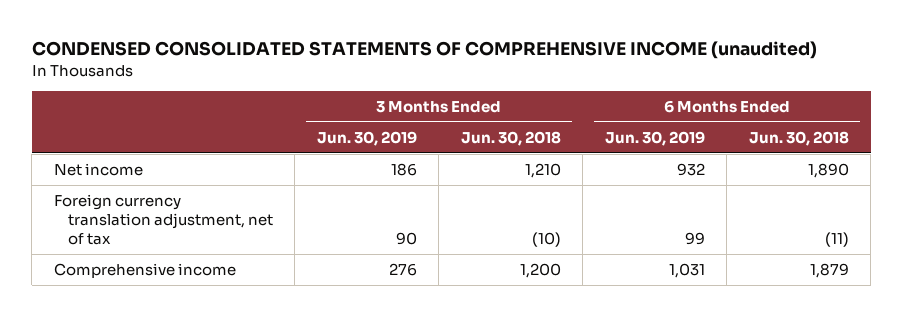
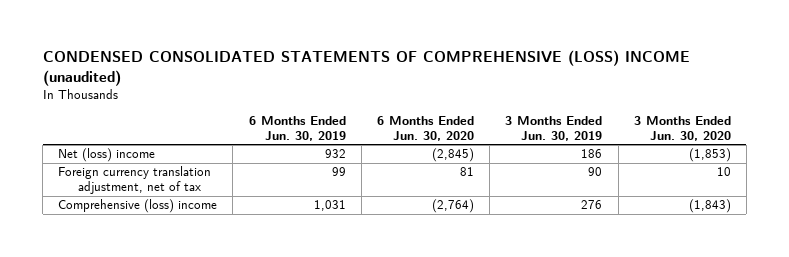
[31,41,817,60] CONDENSED CONSOLIDATED STATEMENTS OF COMPREHENSIVE INCOME (unaudited) -> [42,50,690,86] CONDENSED CONSOLIDATED STATEMENTS OF COMPREHENSIVE (LOSS) INCOME (unaudited)
[460,130,561,146] Jun. 30, 2018 -> none
[748,130,849,146] Jun. 30, 2018 -> none
none -> [377,115,475,141] 6 Months Ended Jun. 30, 2020
none -> [633,115,731,141] 3 Months Ended Jun. 30, 2020
[53,163,143,177] Net income -> [58,148,156,163] Net (loss) income
[53,263,236,279] Comprehensive income -> [58,199,218,214] Comprehensive (loss) income

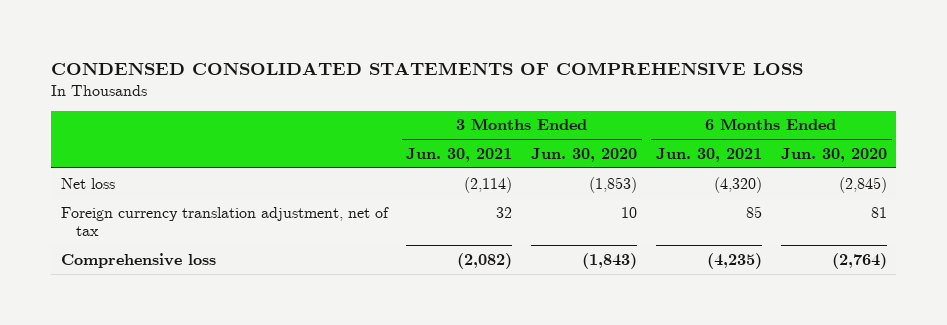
[42,50,690,86] CONDENSED CONSOLIDATED STATEMENTS OF COMPREHENSIVE (LOSS) INCOME (unaudited) -> [51,61,804,75] CONDENSED CONSOLIDATED STATEMENTS OF COMPREHENSIVE LOSS
[248,115,346,141] 6 Months Ended Jun. 30, 2019 -> none
[505,115,603,141] 3 Months Ended Jun. 30, 2019 -> none
none -> [406,147,513,162] Jun. 30, 2021
none -> [656,147,763,162] Jun. 30, 2021
[58,148,156,163] Net (loss) income -> [60,177,115,189] Net loss
[58,199,218,214] Comprehensive (loss) income -> [60,252,216,268] Comprehensive loss

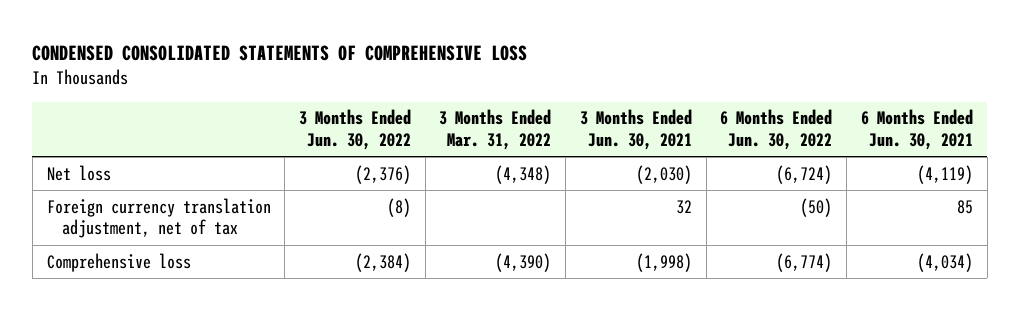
[531,147,638,162] Jun. 30, 2020 -> none
[780,147,887,162] Jun. 30, 2020 -> none
none -> [298,109,411,150] 3 Months Ended Jun. 30, 2022
none -> [439,109,552,150] 3 Months Ended Mar. 31, 2022
none -> [720,109,833,150] 6 Months Ended Jun. 30, 2022
[464,176,513,193] (2,114) -> [635,164,692,184] (2,030)
[714,176,763,193] (4,320) -> [916,164,973,184] (4,119)
[457,252,513,269] (2,082) -> [635,252,692,272] (1,998)
[707,252,763,269] (4,235) -> [916,252,973,272] (4,034)

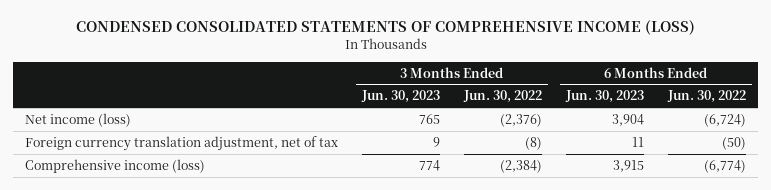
[32,44,528,61] CONDENSED CONSOLIDATED STATEMENTS OF COMPREHENSIVE LOSS -> [75,20,695,36] CONDENSED CONSOLIDATED STATEMENTS OF COMPREHENSIVE INCOME (LOSS)
[439,109,552,150] 3 Months Ended Mar. 31, 2022 -> none
[579,109,692,150] 3 Months Ended Jun. 30, 2021 -> none
[860,109,973,150] 6 Months Ended Jun. 30, 2021 -> none
none -> [360,90,440,104] Jun. 30, 2023
none -> [565,90,645,104] Jun. 30, 2023
[46,164,111,181] Net loss -> [24,112,131,127] Net income (loss)
[46,252,191,272] Comprehensive loss -> [24,158,205,173] Comprehensive income (loss)

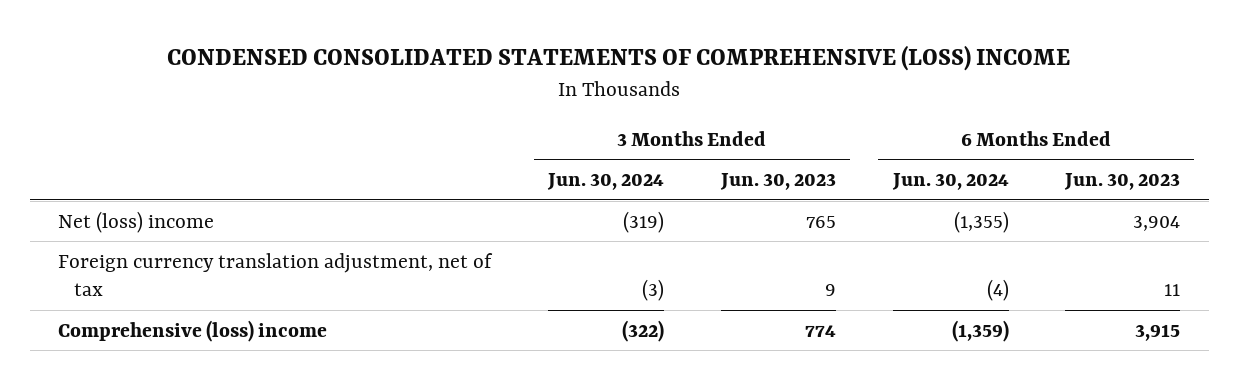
[75,20,695,36] CONDENSED CONSOLIDATED STATEMENTS OF COMPREHENSIVE INCOME (LOSS) -> [167,45,1071,72] CONDENSED CONSOLIDATED STATEMENTS OF COMPREHENSIVE (LOSS) INCOME
[463,90,543,104] Jun. 30, 2022 -> none
[667,90,747,104] Jun. 30, 2022 -> none
none -> [547,173,665,191] Jun. 30, 2024
none -> [891,173,1009,191] Jun. 30, 2024
[24,112,131,127] Net income (loss) -> [58,210,215,233] Net (loss) income
[24,158,205,173] Comprehensive income (loss) -> [58,319,328,342] Comprehensive (loss) income

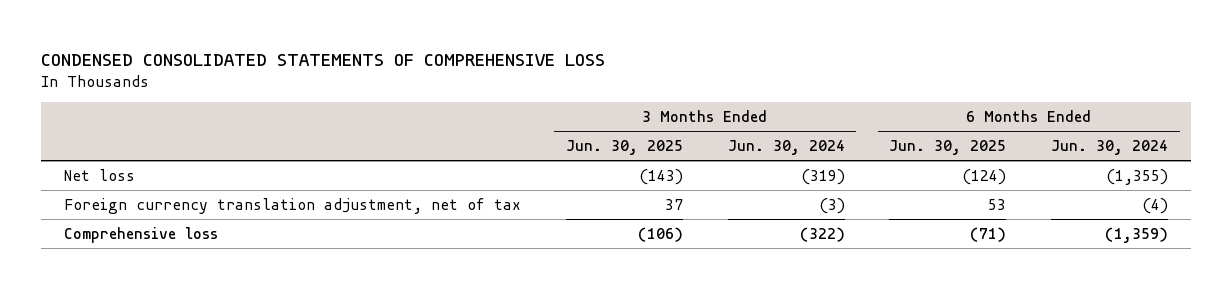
[167,45,1071,72] CONDENSED CONSOLIDATED STATEMENTS OF COMPREHENSIVE (LOSS) INCOME -> [41,53,606,66] CONDENSED CONSOLIDATED STATEMENTS OF COMPREHENSIVE LOSS
[719,173,836,191] Jun. 30, 2023 -> none
[1064,173,1181,191] Jun. 30, 2023 -> none
none -> [565,140,683,156] Jun. 30, 2025
none -> [889,140,1007,156] Jun. 30, 2025
[58,210,215,233] Net (loss) income -> [63,168,135,181] Net loss
[58,319,328,342] Comprehensive (loss) income -> [63,226,218,243] Comprehensive loss

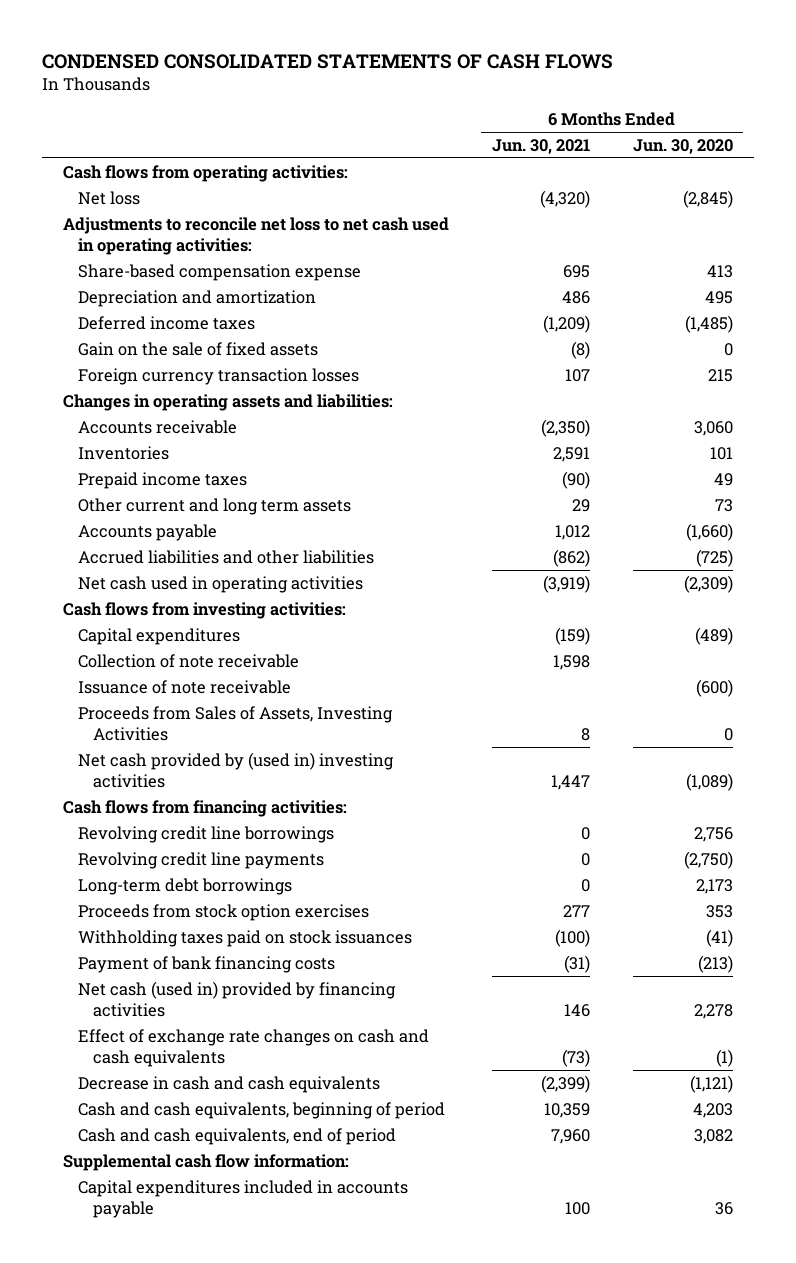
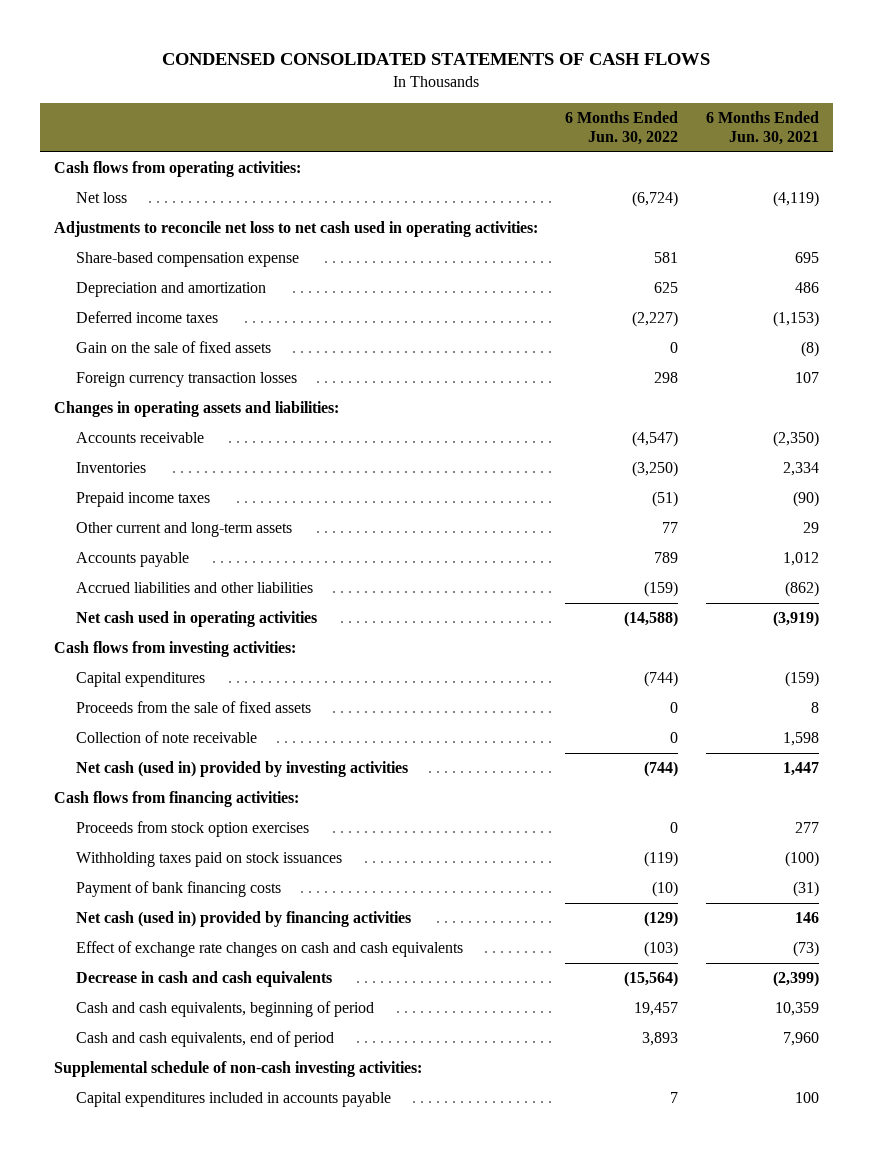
[632,139,733,155] Jun. 30, 2020 -> none
none -> [565,110,679,146] 6 Months Ended Jun. 30, 2022
[539,189,590,208] (4,320) -> [773,191,820,208] (4,119)
[542,314,590,333] (1,209) -> [773,311,820,328] (1,153)
[552,446,590,462] 2,591 -> [783,462,820,477] 2,334
[78,497,352,515] Other current and long term assets -> [76,522,293,538] Other current and long-term assets
none -> [76,701,312,714] Proceeds from the sale of fixed assets
[78,679,292,694] Issuance of note receivable -> none
[78,705,394,742] Proceeds from Sales of Assets, Investing Activities -> none
[78,751,395,789] Net cash provided by (used in) investing activities -> [76,761,409,778] Net cash (used in) provided by investing activities
[78,825,335,843] Revolving credit line borrowings -> none
[78,851,325,869] Revolving credit line payments -> none
[78,877,293,895] Long-term debt borrowings -> none
[63,1153,350,1171] Supplemental cash flow information: -> none
none -> [53,1061,422,1078] Supplemental schedule of non-cash investing activities:

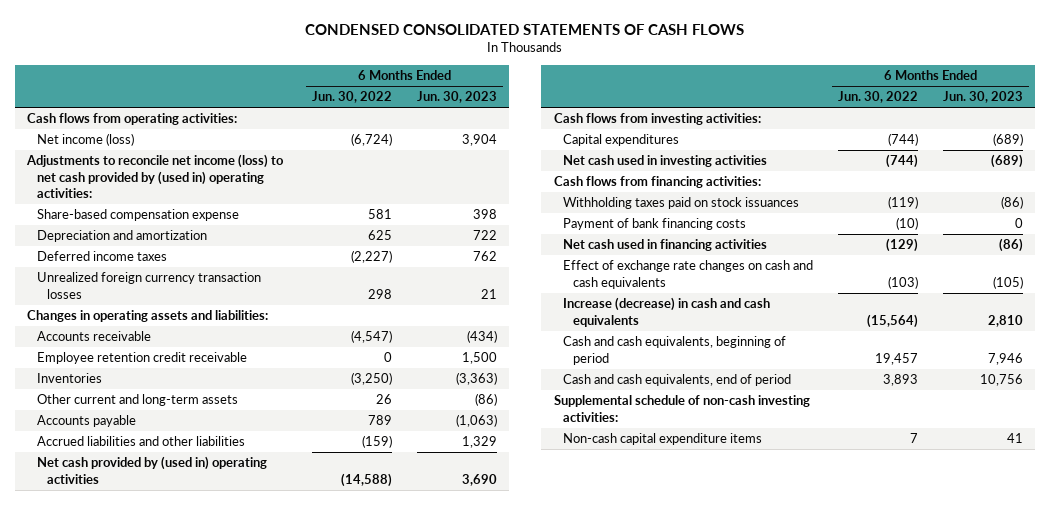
[706,110,820,146] 6 Months Ended Jun. 30, 2021 -> none
none -> [416,91,497,104] Jun. 30, 2023
[76,192,128,204] Net loss -> [37,133,135,147] Net income (loss)
[53,221,538,238] Adjustments to reconcile net loss to net cash used in operating activities: -> [26,154,285,199] Adjustments to reconcile net income (loss) to net cash provided by (used in) operating activities:
[76,341,272,354] Gain on the sale of fixed assets -> none
[76,372,298,388] Foreign currency transaction losses -> [37,272,262,299] Unrealized foreign currency transaction losses
none -> [37,352,248,365] Employee retention credit receivable
[76,492,211,508] Prepaid income taxes -> none
[662,522,679,534] 77 -> [376,394,393,405] 26
[76,611,318,628] Net cash used in operating activities -> [37,456,268,484] Net cash provided by (used in) operating activities
[76,701,312,714] Proceeds from the sale of fixed assets -> none
[76,731,258,744] Collection of note receivable -> none
[76,761,409,778] Net cash (used in) provided by investing activities -> [563,155,768,168] Net cash used in investing activities
[76,821,310,838] Proceeds from stock option exercises -> none
[76,911,412,928] Net cash (used in) provided by financing activities -> [563,239,768,252] Net cash used in financing activities
[76,971,333,988] Decrease in cash and cash equivalents -> [563,297,771,327] Increase (decrease) in cash and cash equivalents
[76,1092,392,1108] Capital expenditures included in accounts payable -> [563,433,763,446] Non-cash capital expenditure items

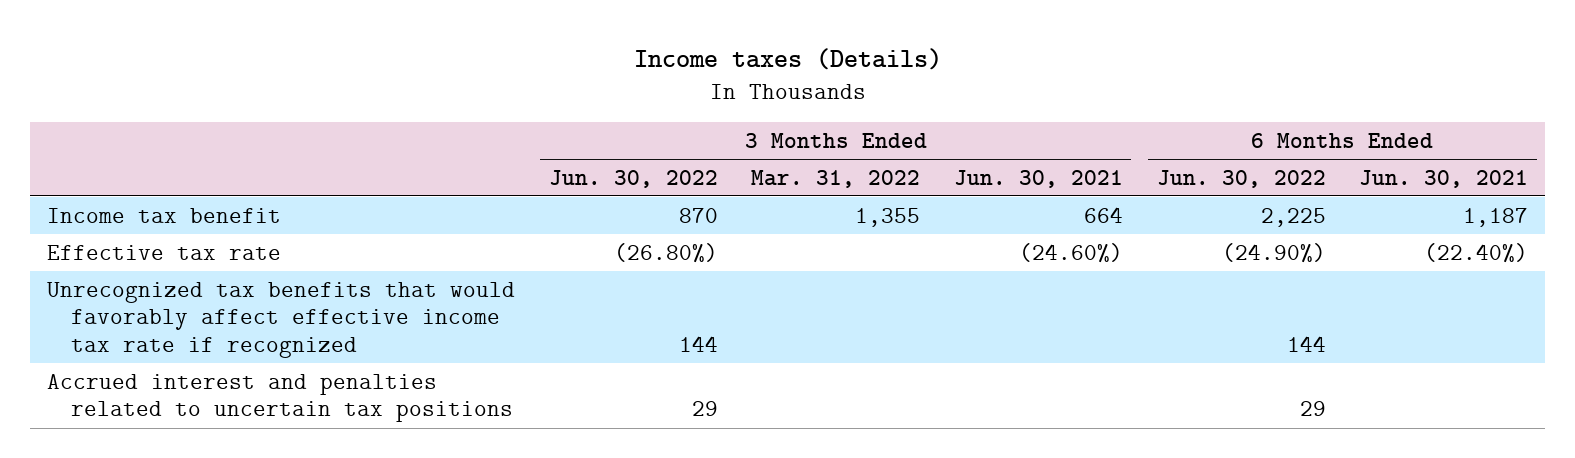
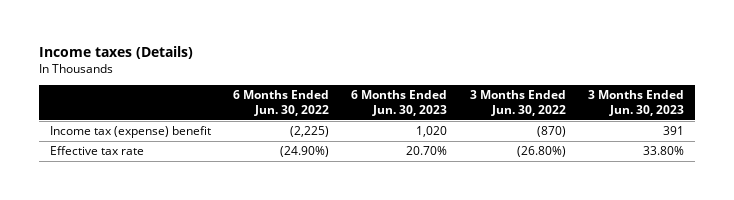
[751,169,921,188] Mar. 31, 2022 -> none
[954,169,1124,188] Jun. 30, 2021 -> none
[1359,169,1529,188] Jun. 30, 2021 -> none
none -> [351,90,448,116] 6 Months Ended Jun. 30, 2023
none -> [587,90,684,116] 3 Months Ended Jun. 30, 2023
[47,207,282,223] Income tax benefit -> [49,126,211,139] Income tax (expense) benefit
[678,207,718,223] 870 -> [536,126,566,138] (870)
[1260,207,1326,227] 2,225 -> [290,126,330,138] (2,225)
[47,281,516,359] Unrecognized tax benefits that would favorably affect effective income tax rate if recognized -> none
[47,373,513,423] Accrued interest and penalties related to uncertain tax positions -> none

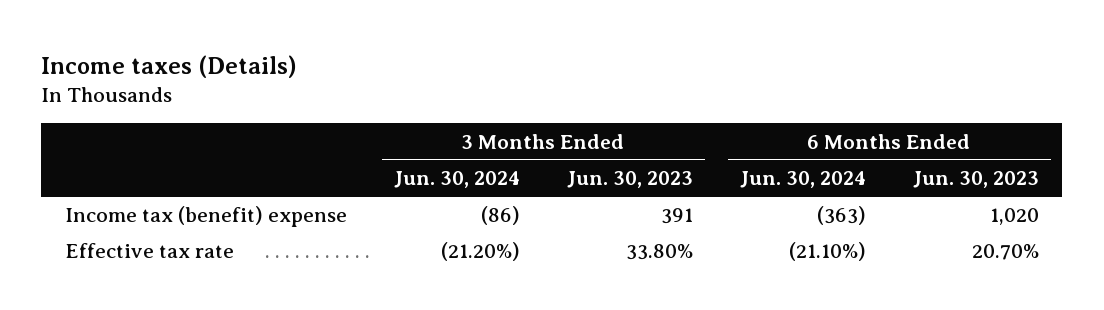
[233,90,330,116] 6 Months Ended Jun. 30, 2022 -> none
[469,90,566,116] 3 Months Ended Jun. 30, 2022 -> none
none -> [393,171,520,189] Jun. 30, 2024
none -> [739,171,866,189] Jun. 30, 2024
[49,126,211,139] Income tax (expense) benefit -> [64,206,347,228] Income tax (benefit) expense

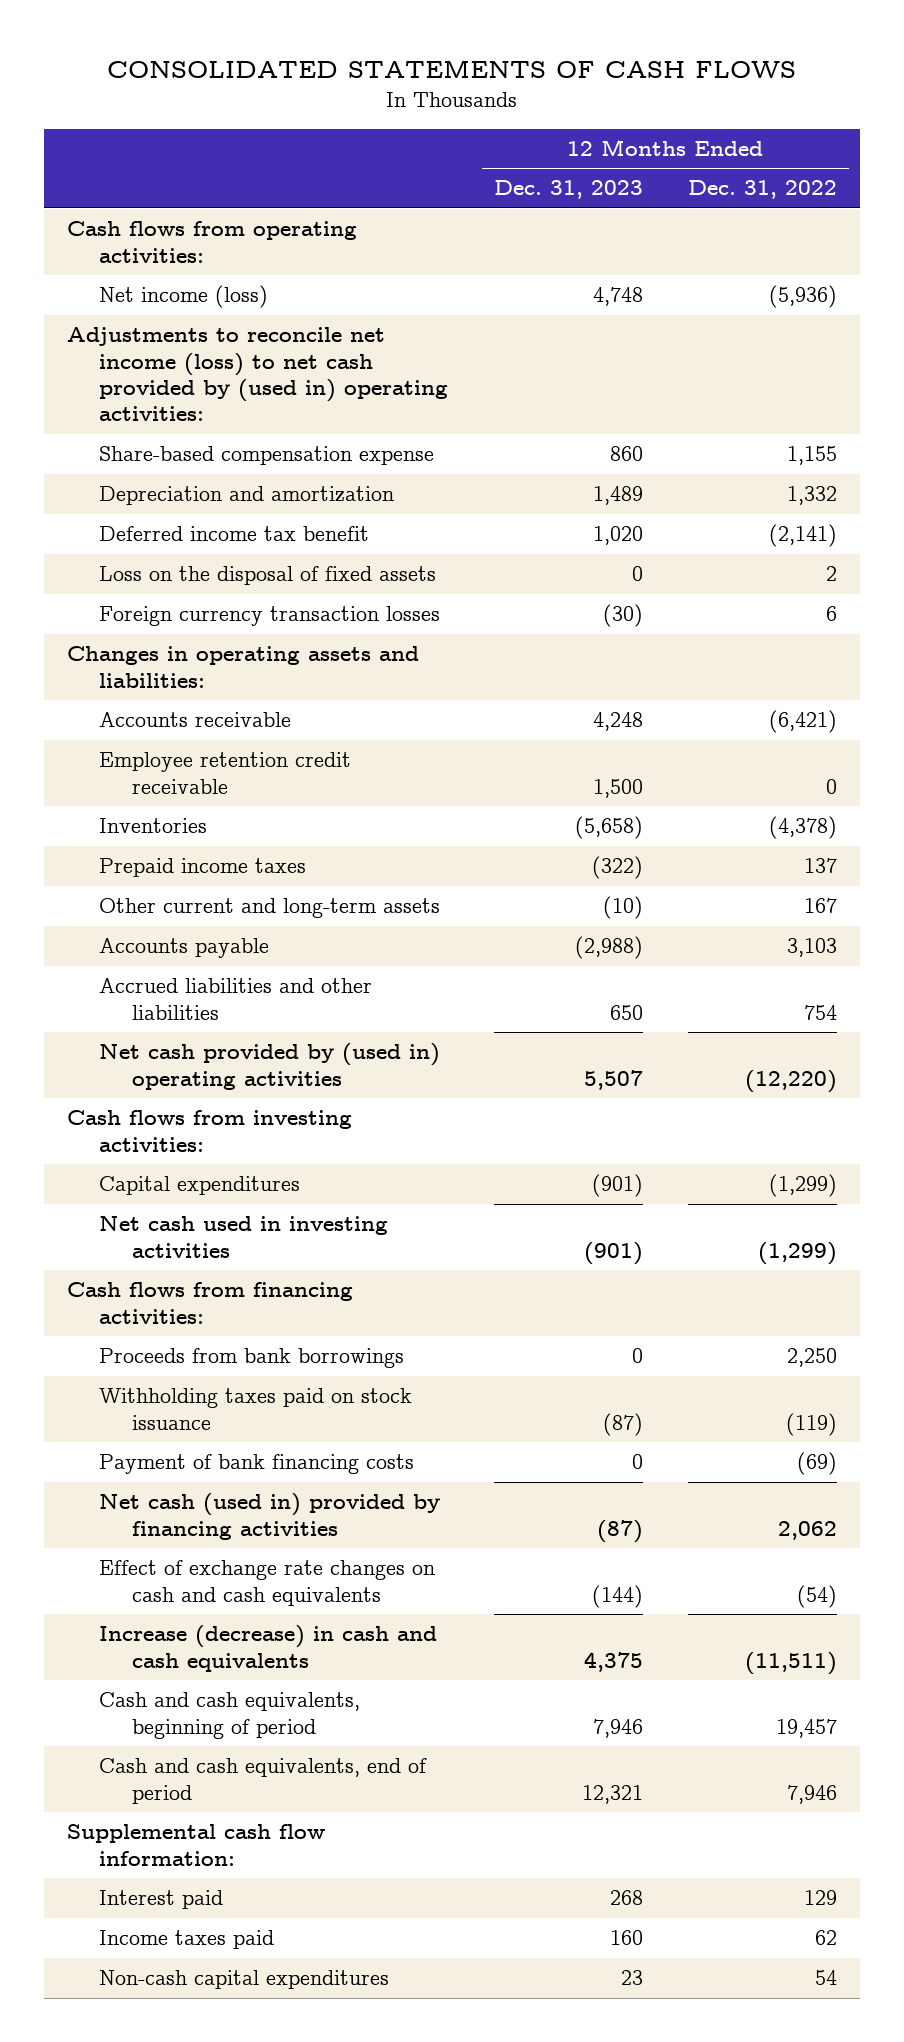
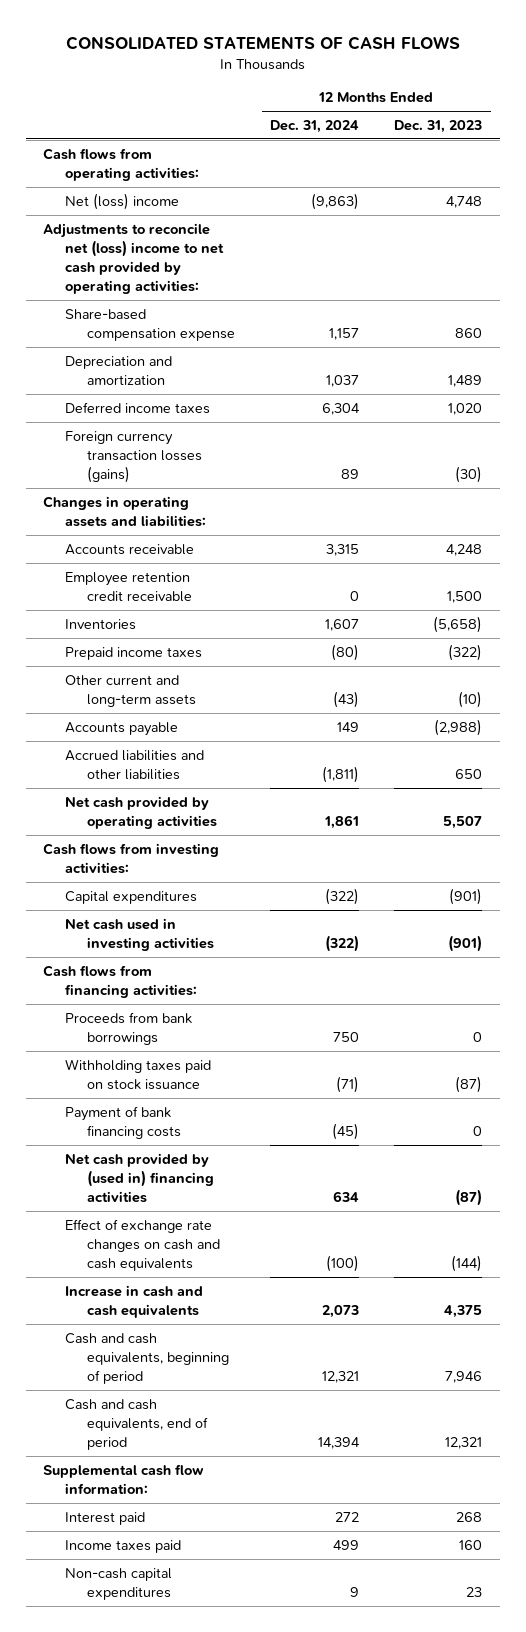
[688,180,838,200] Dec. 31, 2022 -> none
none -> [270,119,360,133] Dec. 31, 2024
[99,285,269,309] Net income (loss) -> [65,192,180,210] Net (loss) income
[66,327,449,422] Adjustments to reconcile net income (loss) to net cash provided by (used in) operating activities: -> [43,222,225,294] Adjustments to reconcile net (loss) income to net cash provided by operating activities:
[99,566,437,586] Loss on the disposal of fixed assets -> none
[99,526,370,542] Deferred income tax benefit -> [65,401,211,414] Deferred income taxes
[99,606,441,627] Foreign currency transaction losses -> [65,430,203,483] Foreign currency transaction losses (gains)
[99,1043,441,1090] Net cash provided by (used in) operating activities -> [65,795,218,829] Net cash provided by operating activities
[99,1493,441,1540] Net cash (used in) provided by financing activities -> [65,1152,215,1203] Net cash provided by (used in) financing activities
[99,1625,438,1672] Increase (decrease) in cash and cash equivalents -> [65,1284,204,1318] Increase in cash and cash equivalents

